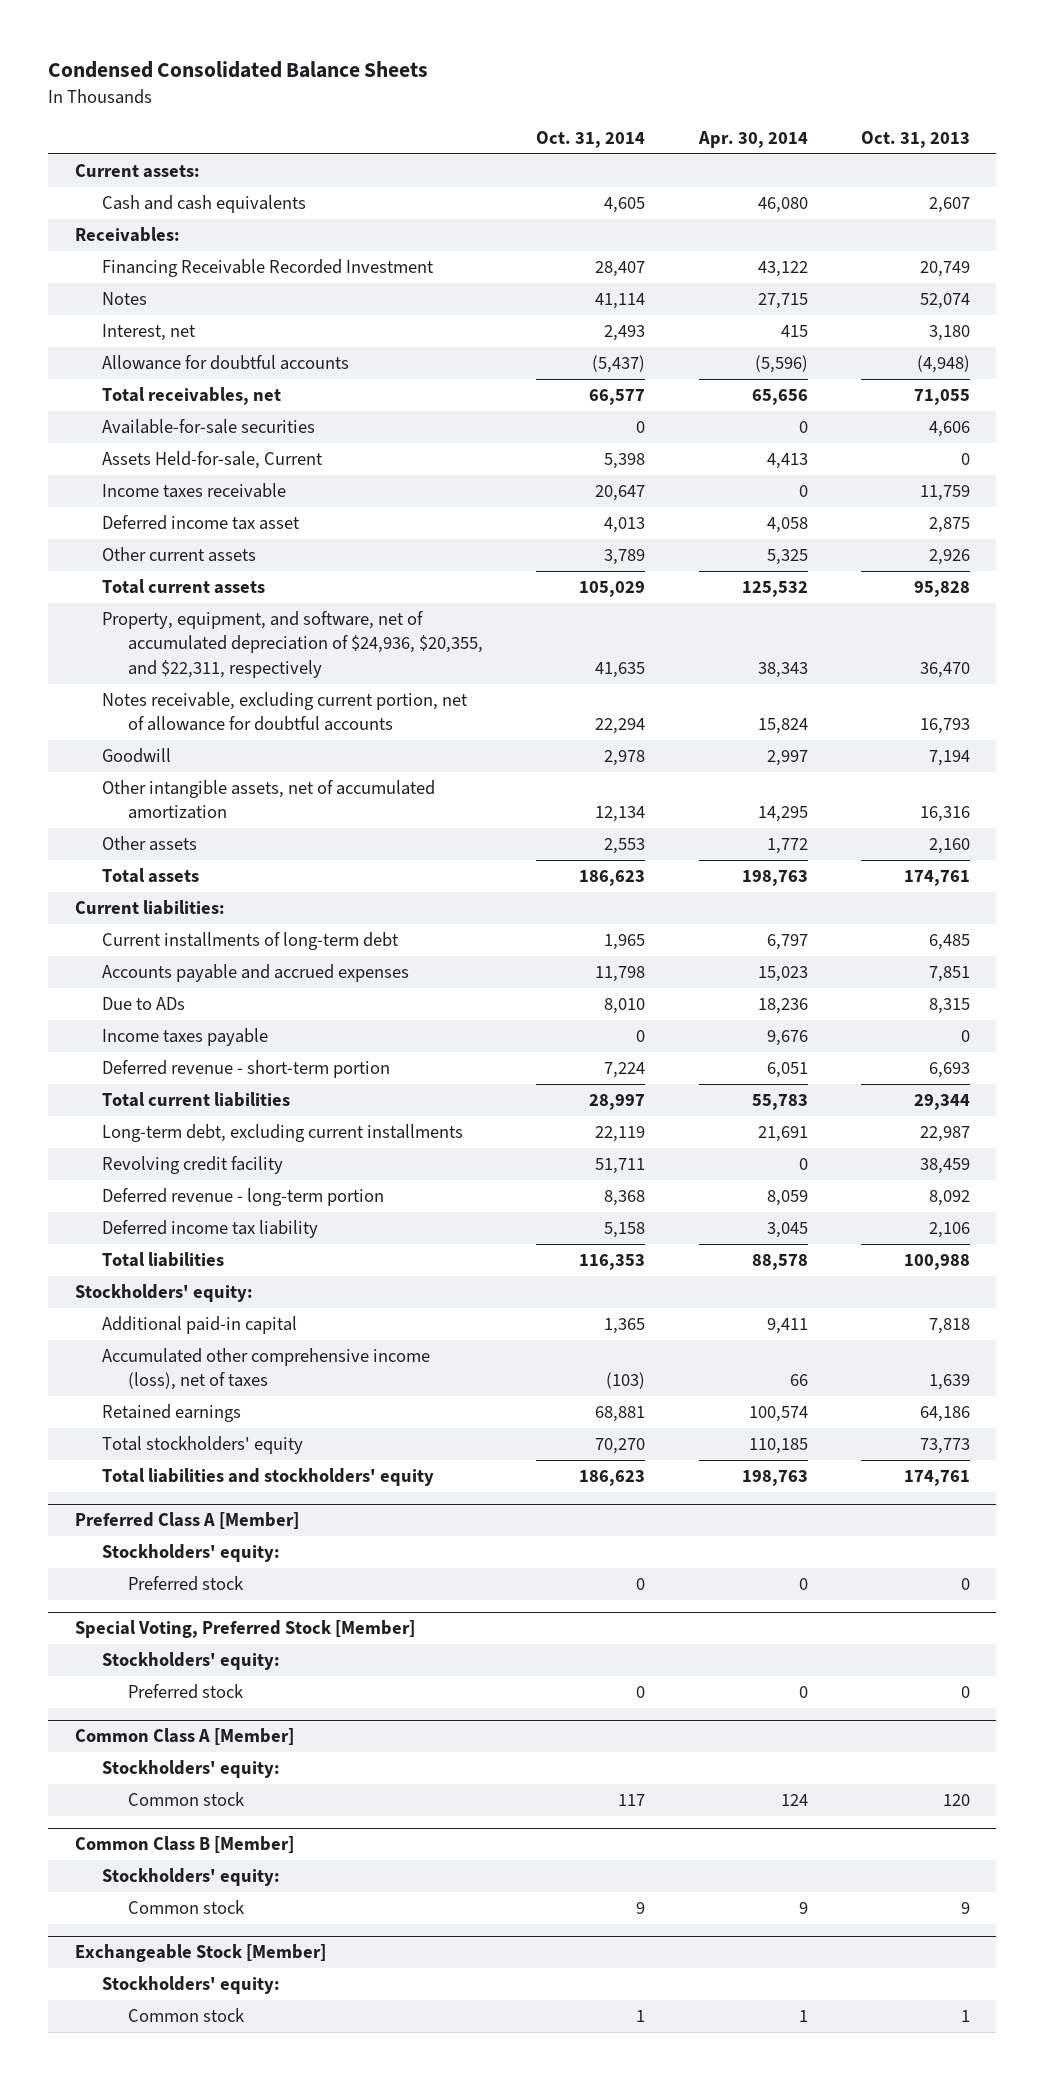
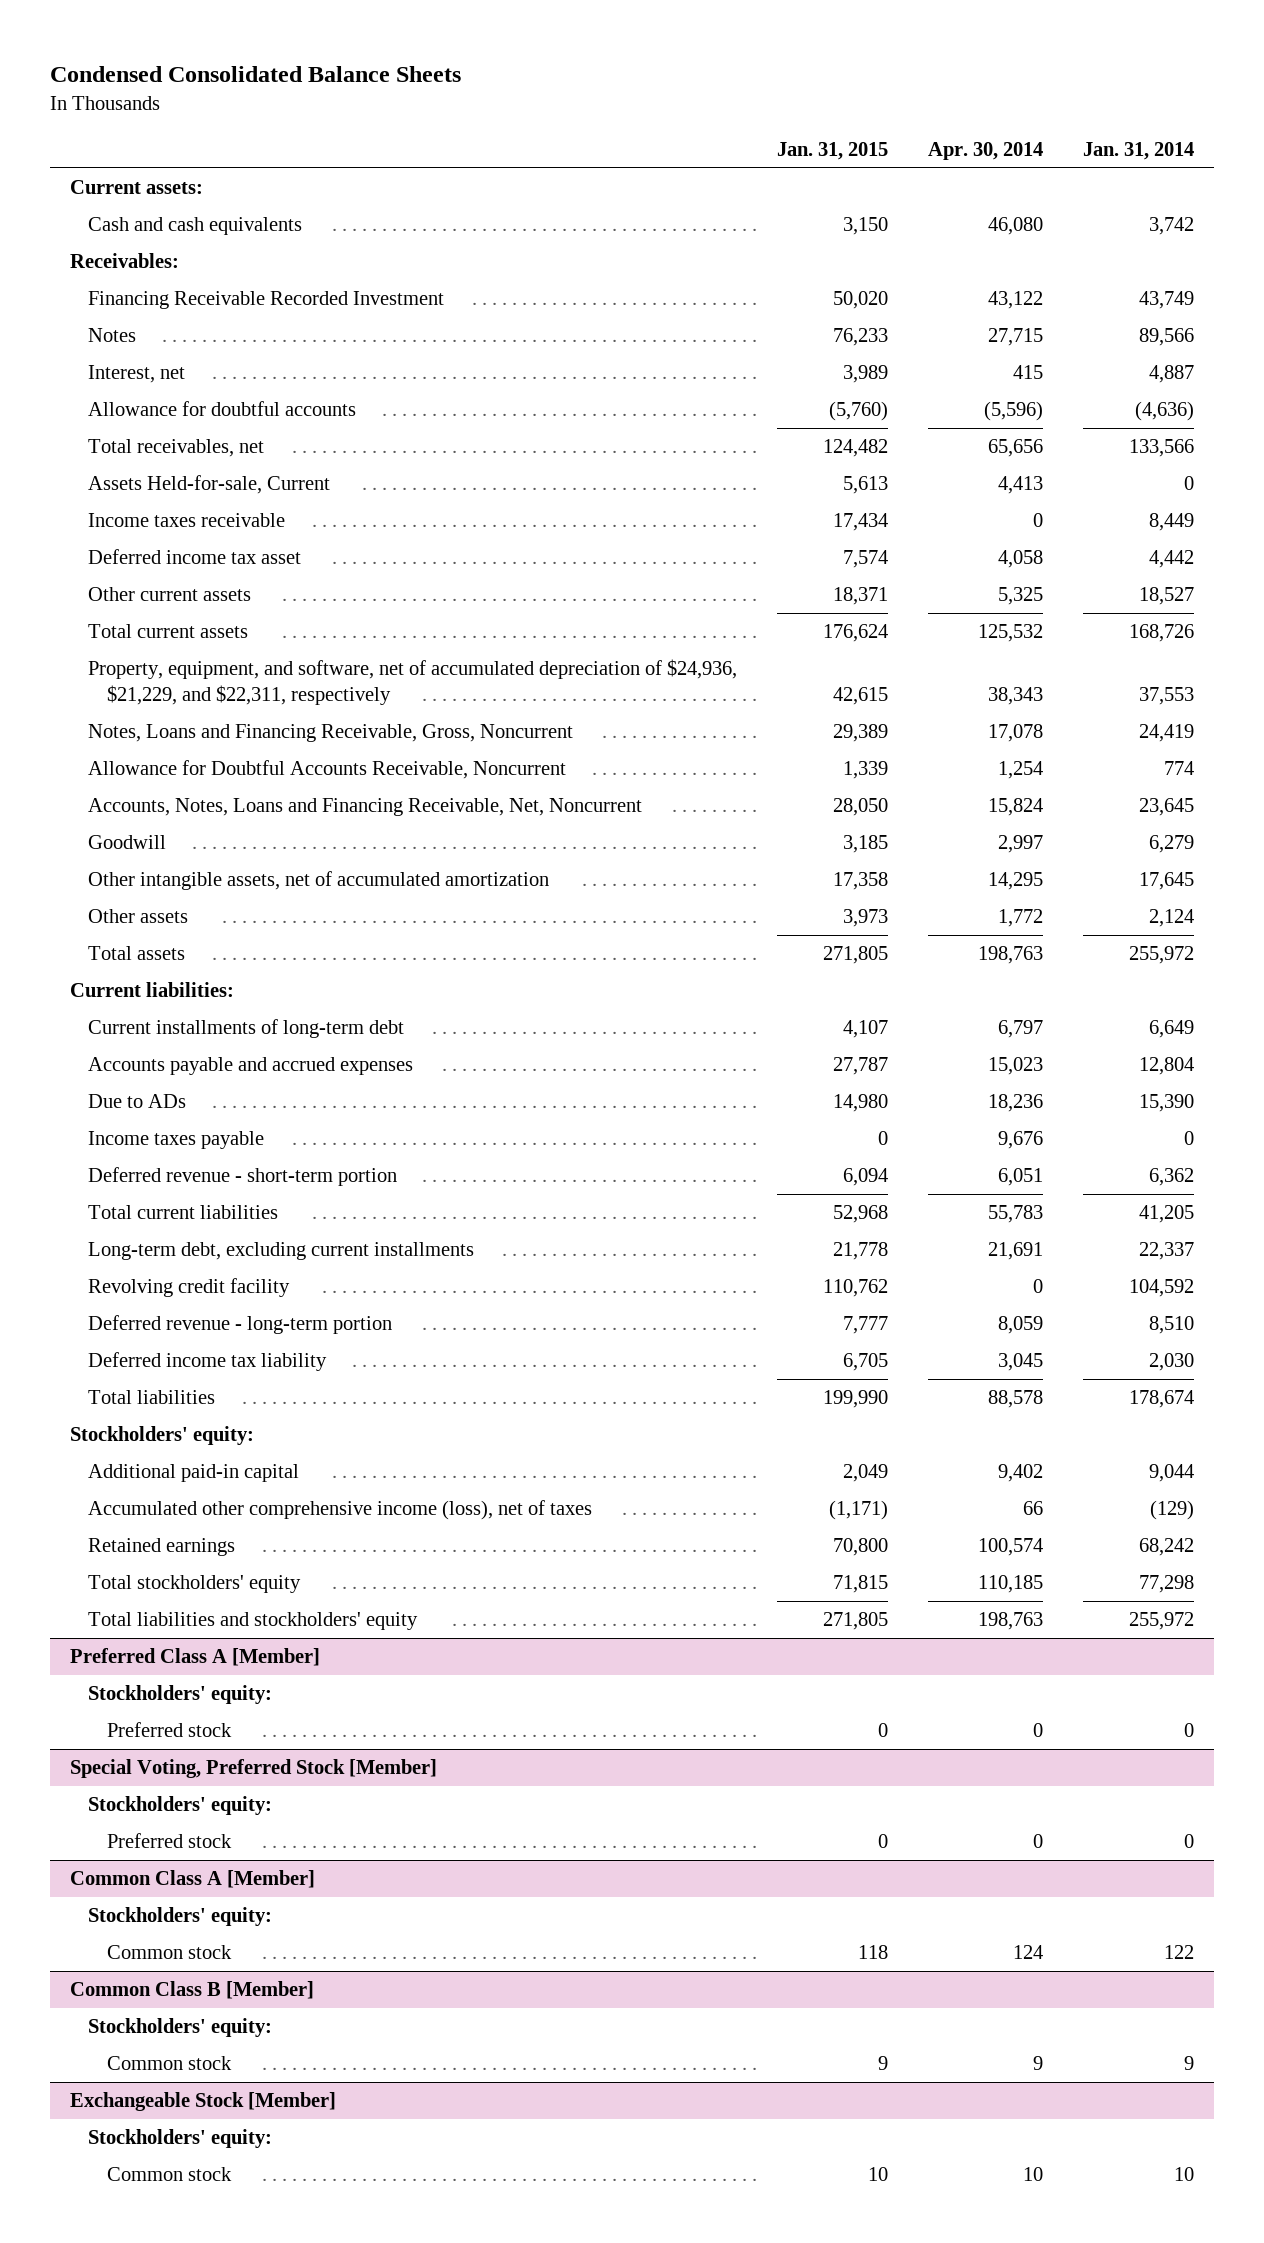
[536,130,646,148] Oct. 31, 2014 -> none
[860,130,970,148] Oct. 31, 2013 -> none
none -> [777,141,889,160] Jan. 31, 2015
none -> [1083,141,1195,160] Jan. 31, 2014
[101,419,315,435] Available-for-sale securities -> none
[101,611,484,678] Property, equipment, and software, net of accumulated depreciation of $24,936, $20,355, and $22,311, respectively -> [88,659,738,705] Property, equipment, and software, net of accumulated depreciation of $24,936, $21,229, and $22,311, respectively
none -> [88,724,574,743] Notes, Loans and Financing Receivable, Gross, Noncurrent
none -> [88,760,567,780] Allowance for Doubtful Accounts Receivable, Noncurrent
[101,692,468,732] Notes receivable, excluding current portion, net of allowance for doubtful accounts -> [88,798,643,817] Accounts, Notes, Loans and Financing Receivable, Net, Noncurrent
[766,1318,808,1335] 9,411 -> [998,1464,1044,1483] 9,402
[798,2010,808,2023] 1 -> [1023,2167,1044,2182] 10

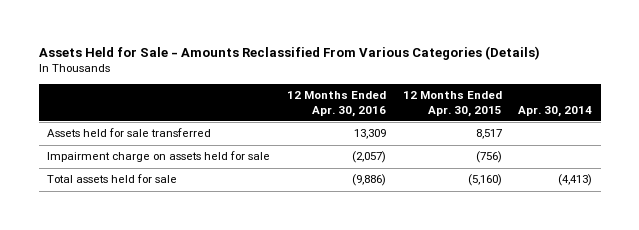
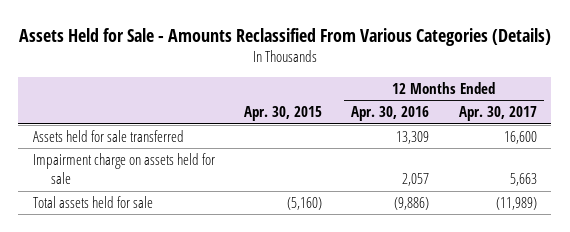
[402,91,502,117] 12 Months Ended Apr. 30, 2015 -> none
[518,105,593,117] Apr. 30, 2014 -> none
none -> [244,106,323,122] Apr. 30, 2015
none -> [458,106,537,122] Apr. 30, 2017
[351,151,386,164] (2,057) -> [402,173,430,187] 2,057

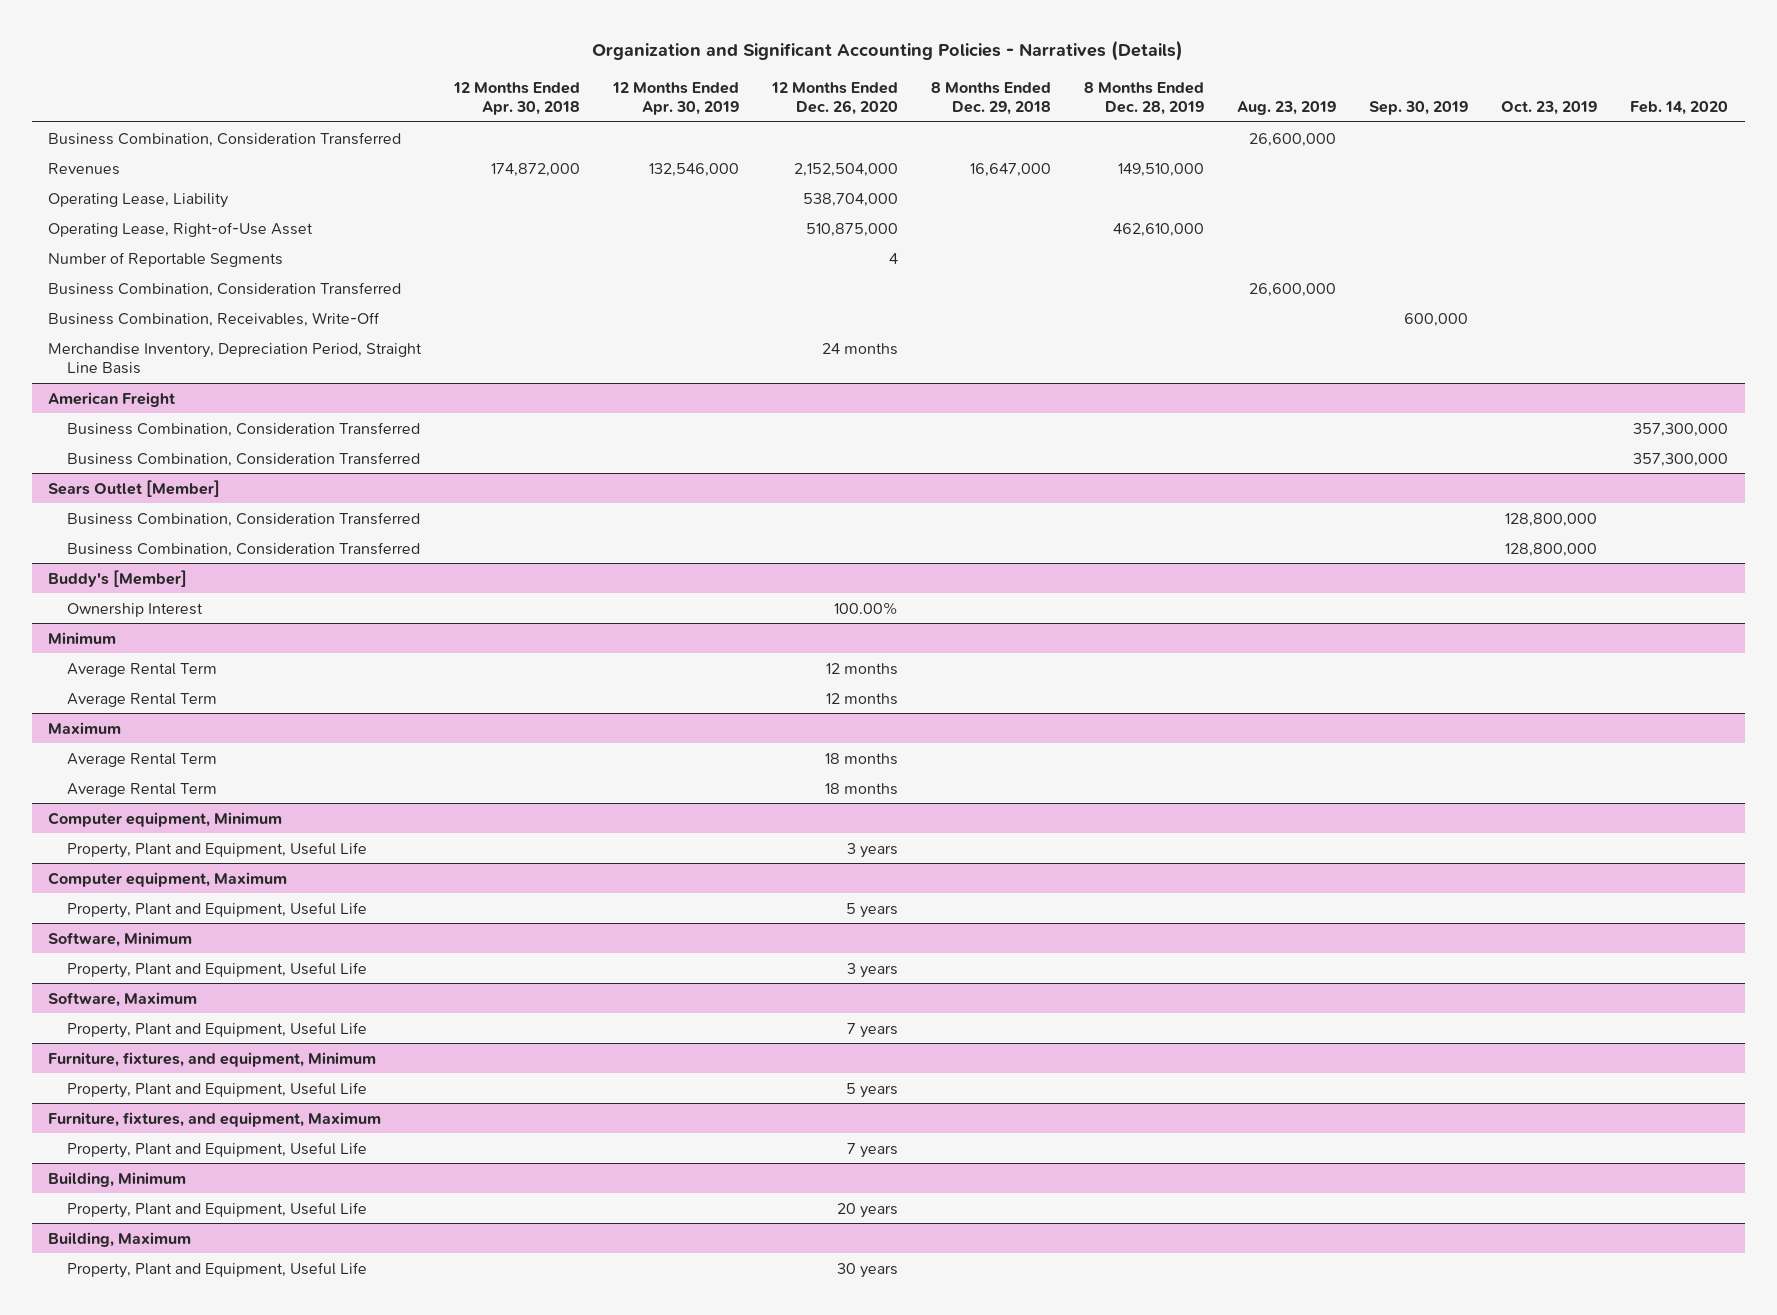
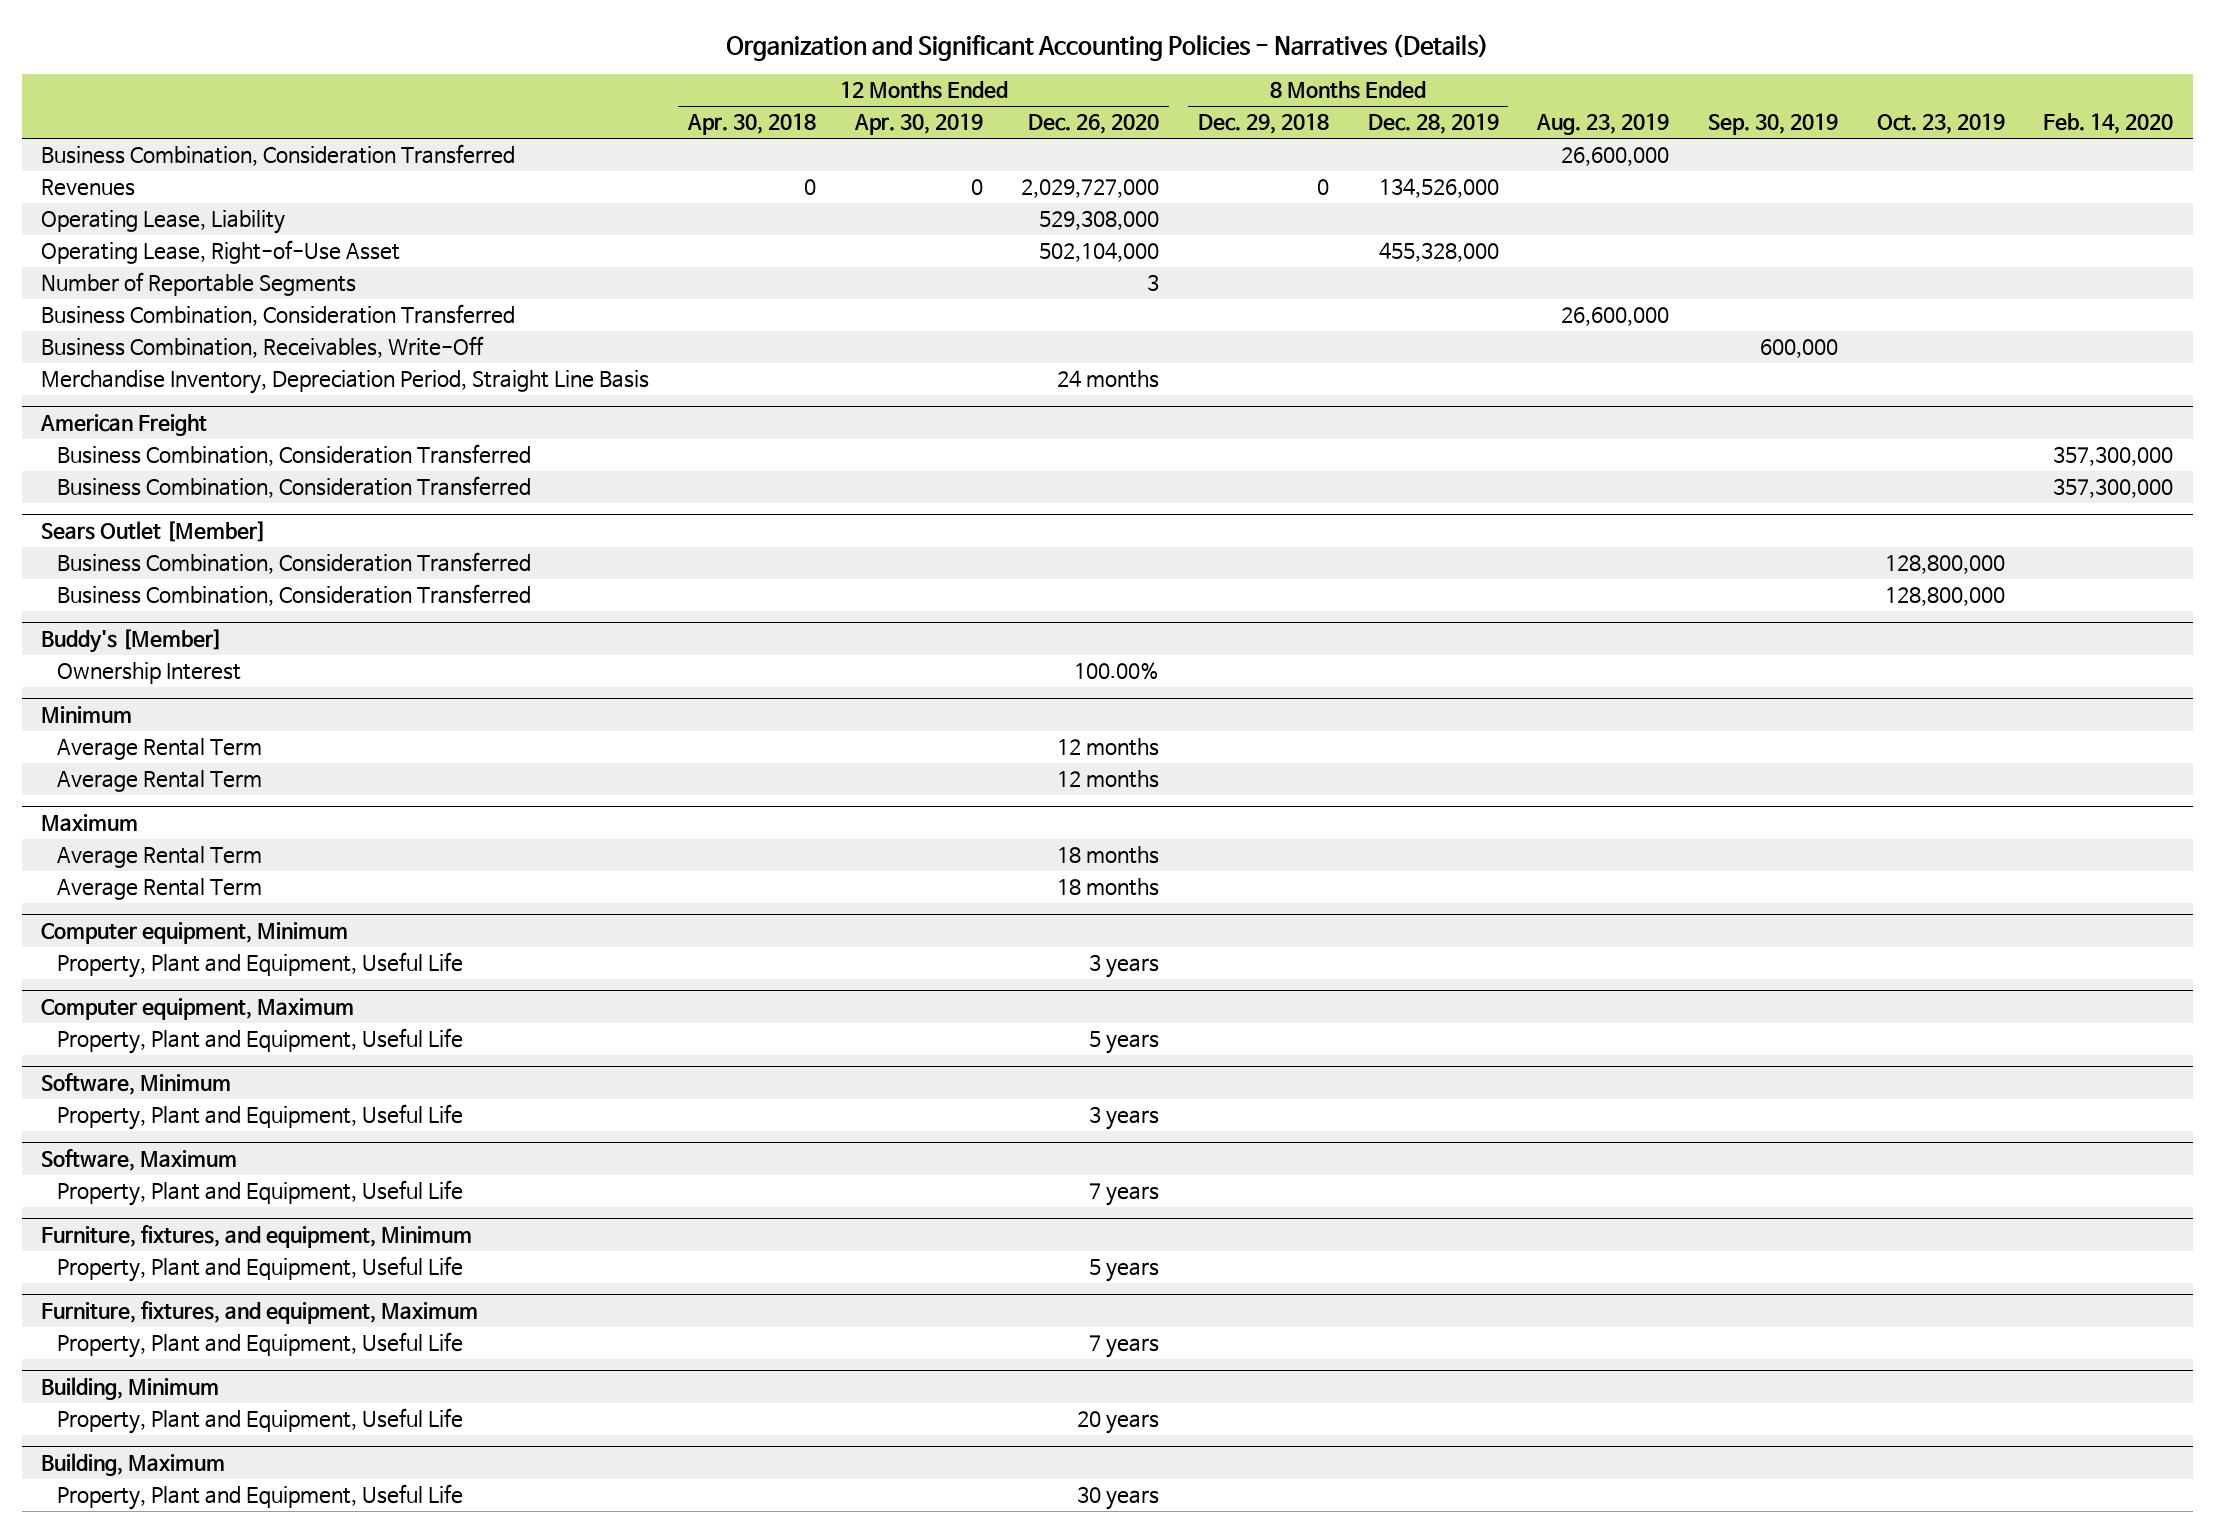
[491,162,581,177] 174,872,000 -> [804,179,817,196] 0
[649,162,740,177] 132,546,000 -> [970,179,983,196] 0
[794,162,899,177] 2,152,504,000 -> [1021,179,1160,199] 2,029,727,000
[970,162,1052,177] 16,647,000 -> [1317,179,1330,196] 0
[1118,162,1205,177] 149,510,000 -> [1378,178,1499,199] 134,526,000
[803,192,899,207] 538,704,000 -> [1039,210,1160,231] 529,308,000
[806,222,899,237] 510,875,000 -> [1039,242,1160,263] 502,104,000
[1113,222,1205,237] 462,610,000 -> [1378,242,1499,263] 455,328,000
[889,252,899,264] 4 -> [1147,274,1160,292] 3

